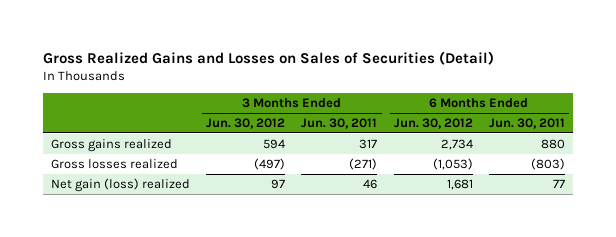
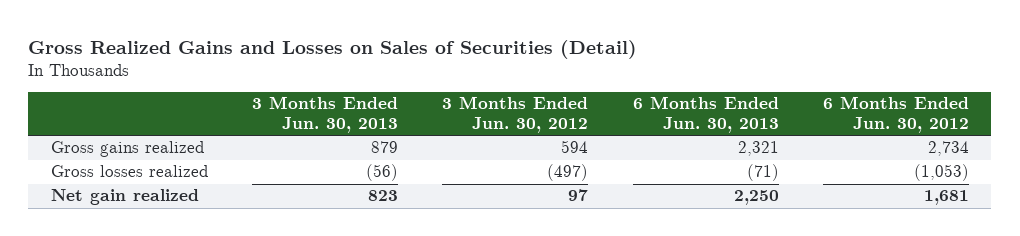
[301,118,378,130] Jun. 30, 2011 -> none
[488,118,565,130] Jun. 30, 2011 -> none
none -> [251,96,398,133] 3 Months Ended Jun. 30, 2013
none -> [632,96,779,133] 6 Months Ended Jun. 30, 2013
[51,177,191,192] Net gain (loss) realized -> [50,189,199,206] Net gain realized

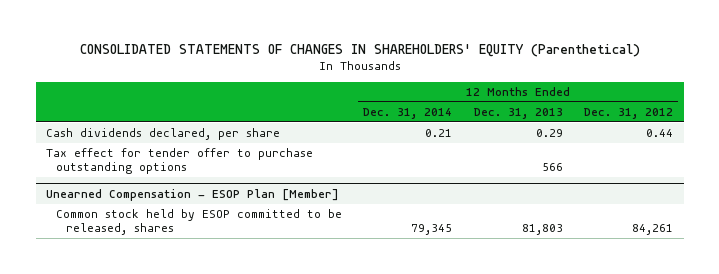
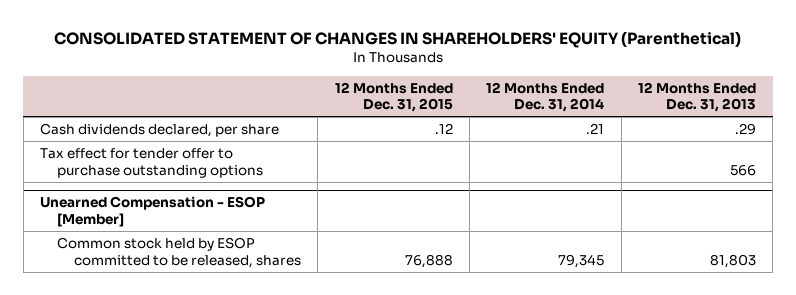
[79,43,640,57] CONSOLIDATED STATEMENTS OF CHANGES IN SHAREHOLDERS' EQUITY (Parenthetical) -> [53,30,741,48] CONSOLIDATED STATEMENT OF CHANGES IN SHAREHOLDERS' EQUITY (Parenthetical)
[583,107,673,119] Dec. 31, 2012 -> none
none -> [334,81,453,113] 12 Months Ended Dec. 31, 2015
[425,129,453,138] 0.21 -> [586,122,605,134] .21
[535,129,563,138] 0.29 -> [734,122,756,135] .29
[46,188,340,201] Unearned Compensation - ESOP Plan [Member] -> [39,196,265,227] Unearned Compensation - ESOP [Member]

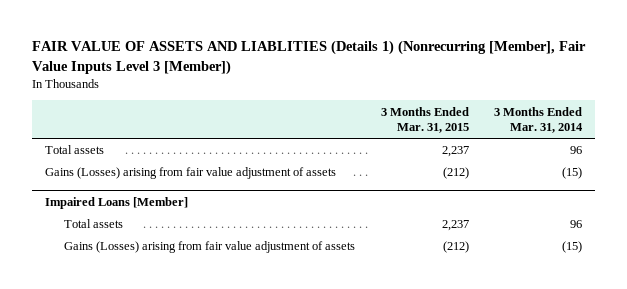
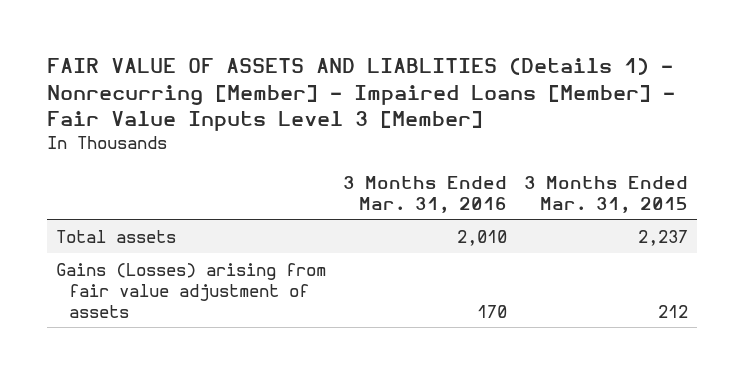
[31,40,586,75] FAIR VALUE OF ASSETS AND LIABLITIES (Details 1) (Nonrecurring [Member], Fair Value Inputs Level 3 [Member]) -> [46,58,675,132] FAIR VALUE OF ASSETS AND LIABLITIES (Details 1) - Nonrecurring [Member] - Impaired Loans [Member] - Fair Value Inputs Level 3 [Member]
[494,106,584,134] 3 Months Ended Mar. 31, 2014 -> none
none -> [343,175,508,213] 3 Months Ended Mar. 31, 2016
[44,197,188,210] Impaired Loans [Member] -> none
[64,219,124,229] Total assets -> none
[64,241,356,254] Gains (Losses) arising from fair value adjustment of assets -> none
[442,167,469,180] (212) -> [658,304,689,318] 212

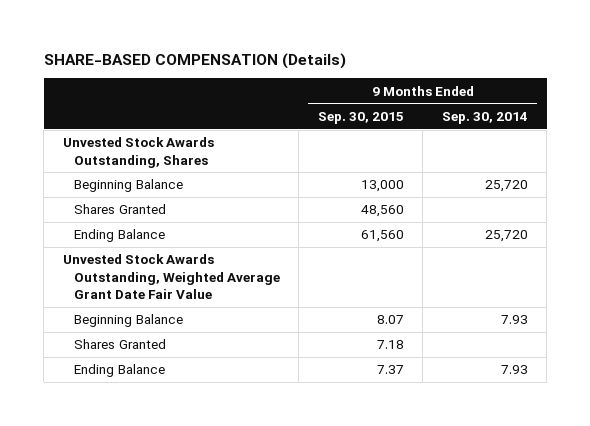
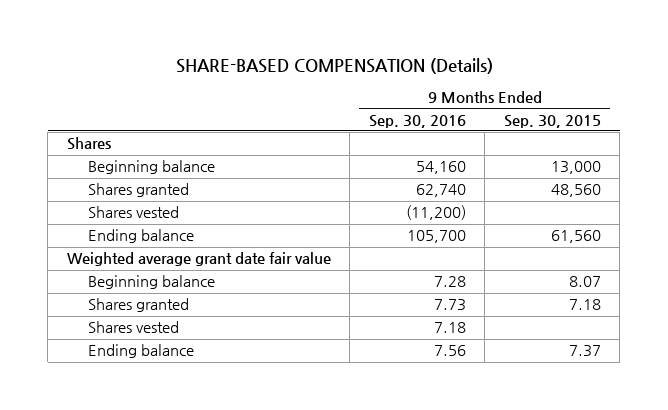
[441,112,528,125] Sep. 30, 2014 -> none
none -> [368,114,466,128] Sep. 30, 2016
[62,137,214,168] Unvested Stock Awards Outstanding, Shares -> [66,137,111,151] Shares
[73,179,183,193] Beginning Balance -> [87,160,215,175] Beginning balance
[73,204,166,215] Shares Granted -> [87,183,189,198] Shares granted
none -> [87,206,179,219] Shares vested
[73,229,165,243] Ending Balance -> [87,229,194,244] Ending balance
[62,254,280,299] Unvested Stock Awards Outstanding, Weighted Average Grant Date Fair Value -> [66,252,331,267] Weighted average grant date fair value
[73,314,183,328] Beginning Balance -> [87,275,215,290] Beginning balance
[73,339,166,350] Shares Granted -> [87,298,189,313] Shares granted
none -> [87,321,179,334] Shares vested
[73,364,165,378] Ending Balance -> [87,344,194,359] Ending balance

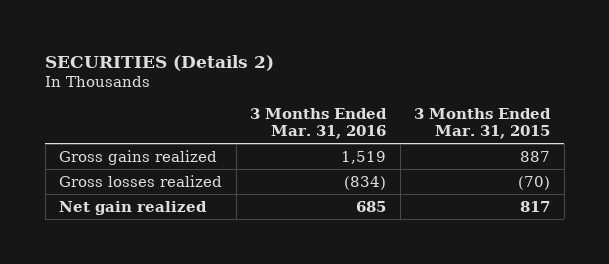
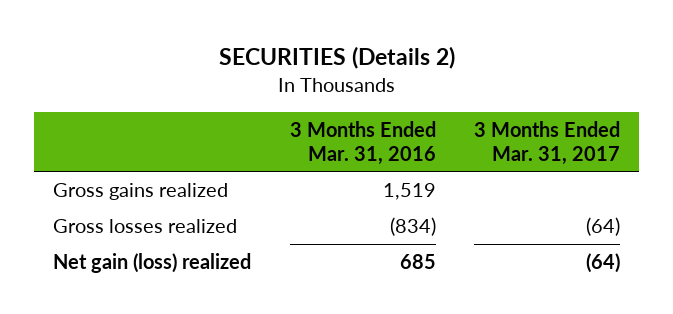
[414,108,552,140] 3 Months Ended Mar. 31, 2015 -> none
none -> [473,121,620,165] 3 Months Ended Mar. 31, 2017
[59,200,208,215] Net gain realized -> [53,253,252,274] Net gain (loss) realized

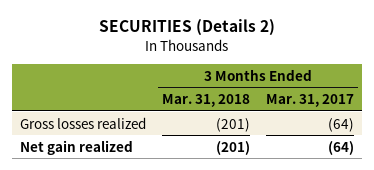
[289,121,436,165] 3 Months Ended Mar. 31, 2016 -> none
none -> [162,94,251,108] Mar. 31, 2018
[53,183,229,201] Gross gains realized -> none
[53,253,252,274] Net gain (loss) realized -> [19,139,133,155] Net gain realized

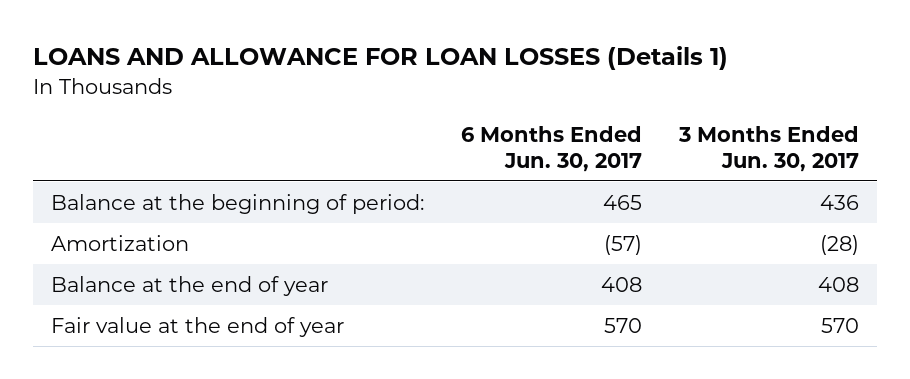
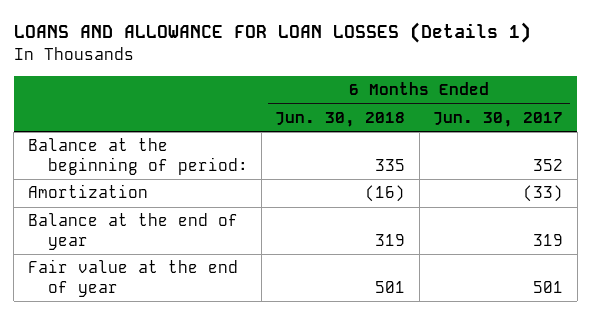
[677,126,859,172] 3 Months Ended Jun. 30, 2017 -> none
none -> [275,111,406,127] Jun. 30, 2018
[602,194,642,210] 465 -> [533,158,564,171] 352
[603,234,642,255] (57) -> [523,185,564,203] (33)
[600,276,642,292] 408 -> [533,233,564,246] 319
[603,317,642,333] 570 -> [533,280,564,293] 501

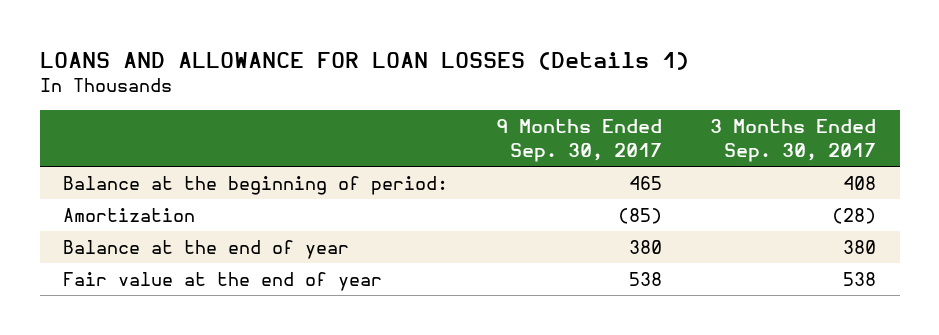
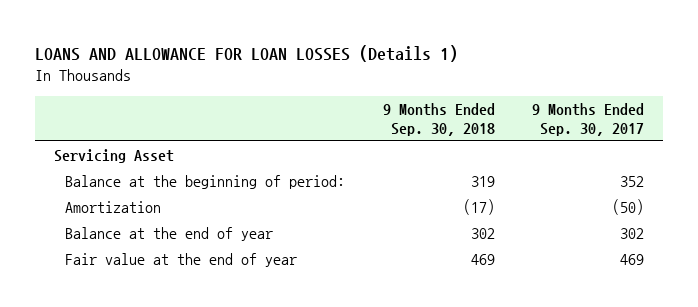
[709,119,876,162] 3 Months Ended Sep. 30, 2017 -> none
none -> [382,102,495,136] 9 Months Ended Sep. 30, 2018
none -> [53,148,174,163] Servicing Asset
[629,175,663,190] 465 -> [619,175,644,187] 352
[618,207,663,224] (85) -> [611,198,644,215] (50)
[629,239,663,254] 380 -> [619,227,644,239] 302
[629,271,663,286] 538 -> [619,253,644,265] 469

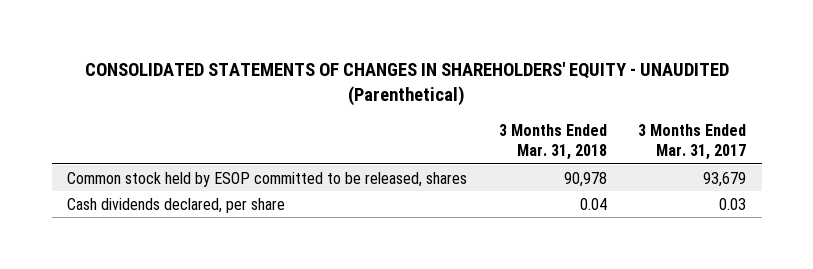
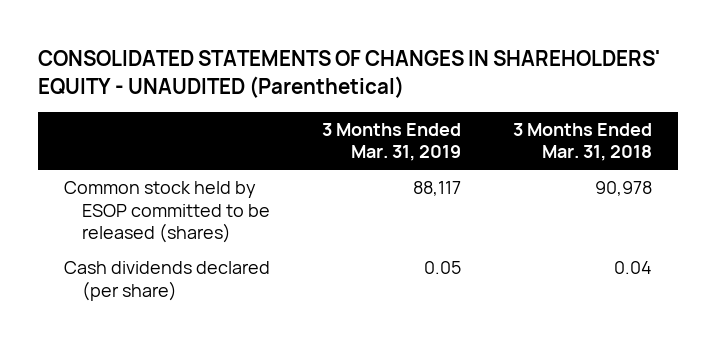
[637,124,746,161] 3 Months Ended Mar. 31, 2017 -> none
none -> [322,122,462,162] 3 Months Ended Mar. 31, 2019
[67,171,468,187] Common stock held by ESOP committed to be released, shares -> [63,181,271,243] Common stock held by ESOP committed to be released (shares)
[67,197,286,213] Cash dividends declared, per share -> [63,261,270,301] Cash dividends declared (per share)

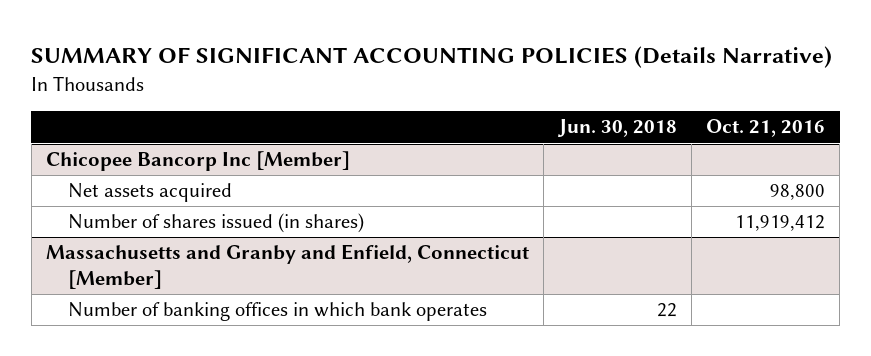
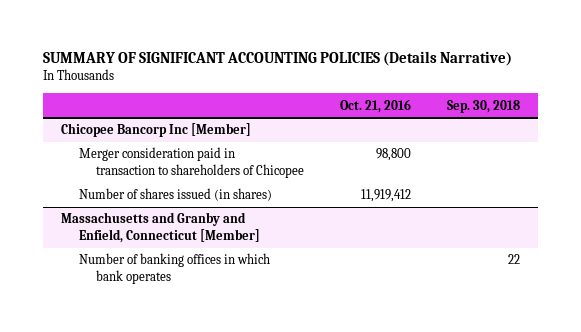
[556,119,677,138] Jun. 30, 2018 -> none
none -> [446,99,520,113] Sep. 30, 2018
[68,183,233,203] Net assets acquired -> [78,147,305,178] Merger consideration paid in transaction to shareholders of Chicopee

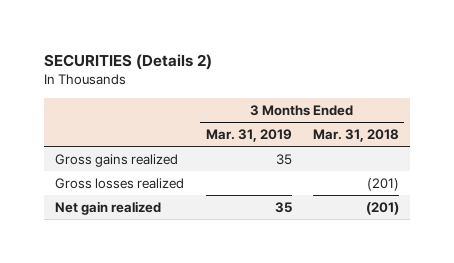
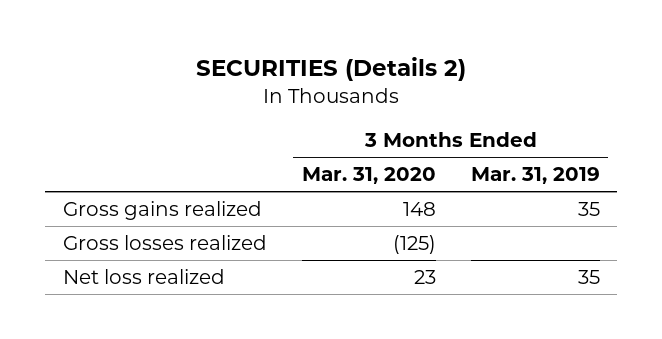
[312,129,399,143] Mar. 31, 2018 -> none
none -> [301,167,436,185] Mar. 31, 2020
[55,201,162,216] Net gain realized -> [62,269,225,285] Net loss realized

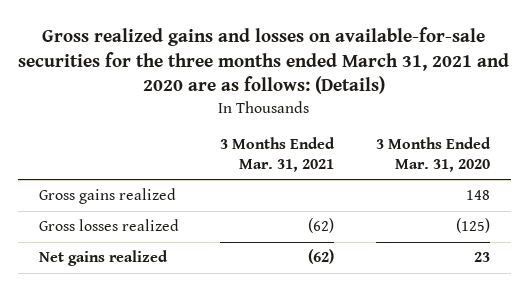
[196,57,467,82] SECURITIES (Details 2) -> [18,27,510,95] Gross realized gains and losses on available-for-sale securities for the three months ended March 31, 2021 and 2020 are as follows: (Details)
[470,167,600,185] Mar. 31, 2019 -> none
none -> [220,137,336,172] 3 Months Ended Mar. 31, 2021
[62,269,225,285] Net loss realized -> [38,250,168,267] Net gains realized

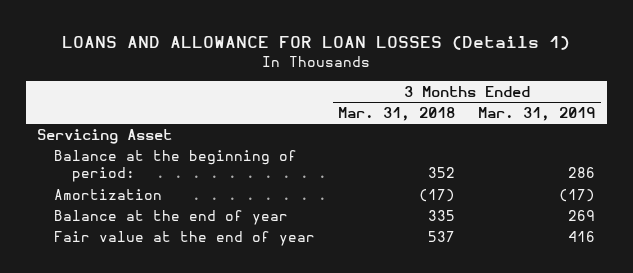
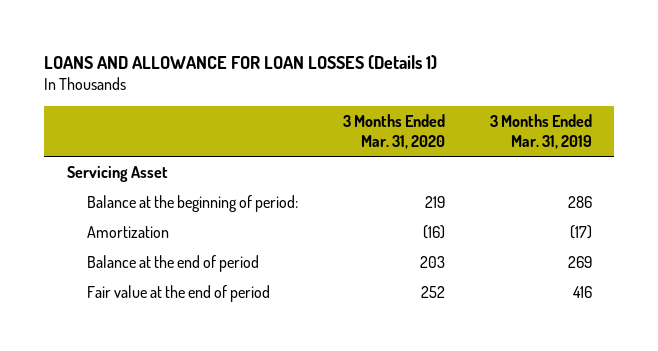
[338,107,456,122] Mar. 31, 2018 -> none
none -> [342,113,445,149] 3 Months Ended Mar. 31, 2020
[54,210,289,226] Balance at the end of year -> [86,254,259,272] Balance at the end of period
[54,231,316,247] Fair value at the end of year -> [86,284,270,302] Fair value at the end of period

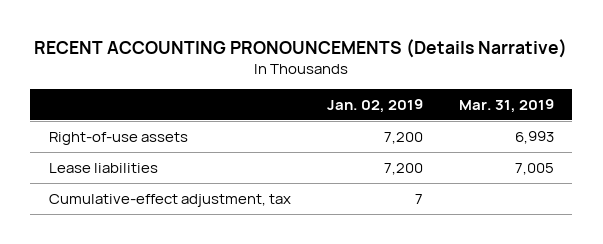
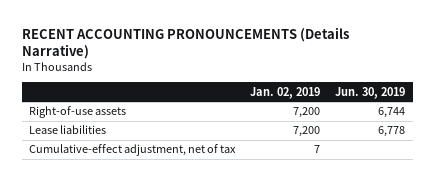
[459,98,555,113] Mar. 31, 2019 -> none
none -> [335,86,406,99] Jun. 30, 2019
[48,193,291,207] Cumulative-effect adjustment, tax -> [29,144,237,157] Cumulative-effect adjustment, net of tax

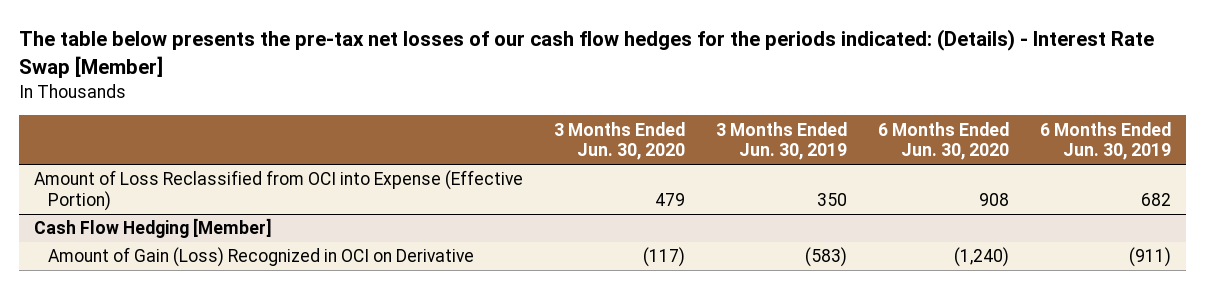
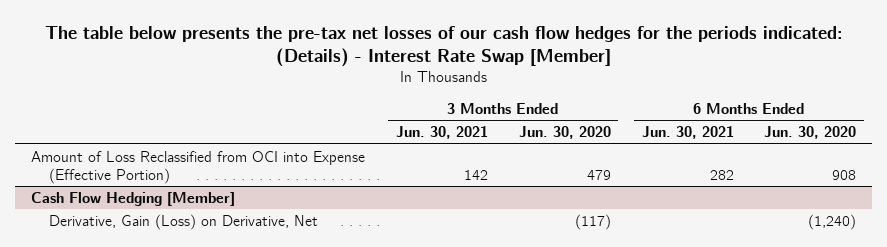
[715,121,847,161] 3 Months Ended Jun. 30, 2019 -> none
[1039,121,1171,161] 6 Months Ended Jun. 30, 2019 -> none
none -> [395,126,488,140] Jun. 30, 2021
none -> [641,126,734,140] Jun. 30, 2021
[48,247,475,268] Amount of Gain (Loss) Recognized in OCI on Derivative -> [48,213,318,230] Derivative, Gain (Loss) on Derivative, Net

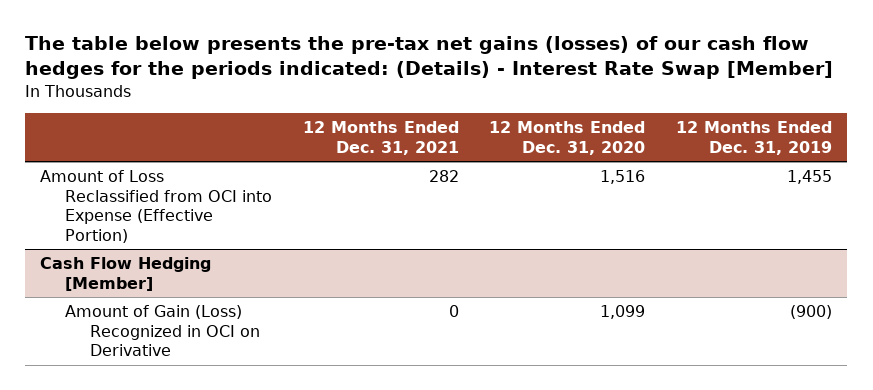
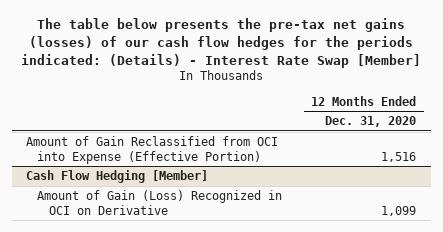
[302,121,459,155] 12 Months Ended Dec. 31, 2021 -> none
[676,121,833,155] 12 Months Ended Dec. 31, 2019 -> none
[40,170,273,243] Amount of Loss Reclassified from OCI into Expense (Effective Portion) -> [26,135,279,164] Amount of Gain Reclassified from OCI into Expense (Effective Portion)

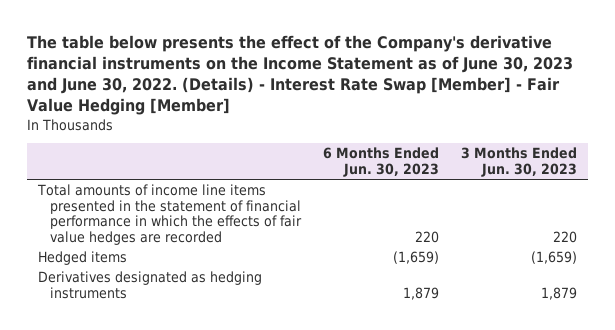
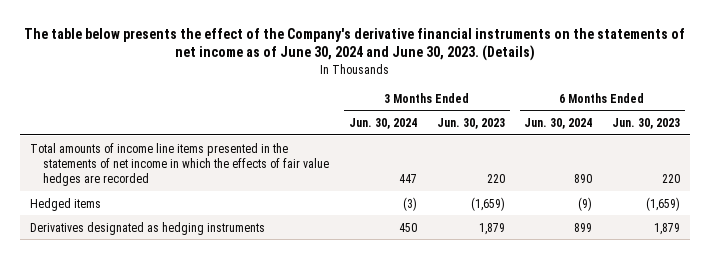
[27,35,574,116] The table below presents the effect of the Company's derivative financial instruments on the Income Statement as of June 30, 2023 and June 30, 2022. (Details) - Interest Rate Swap [Member] - Fair Value Hedging [Member] -> [23,27,685,62] The table below presents the effect of the Company's derivative financial instruments on the statements of net income as of June 30, 2024 and June 30, 2023. (Details)
none -> [349,117,418,129] Jun. 30, 2024
none -> [524,117,593,129] Jun. 30, 2024
[37,183,302,246] Total amounts of income line items presented in the statement of financial performance in which the effects of fair value hedges are recorded -> [29,142,330,186] Total amounts of income line items presented in the statements of net income in which the effects of fair value hedges are recorded

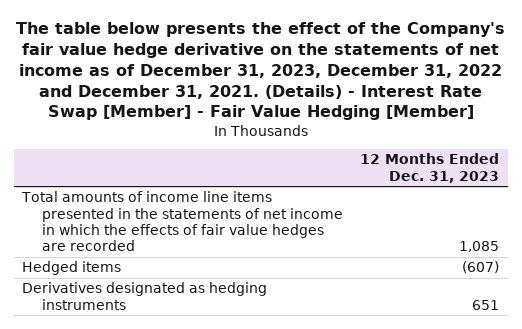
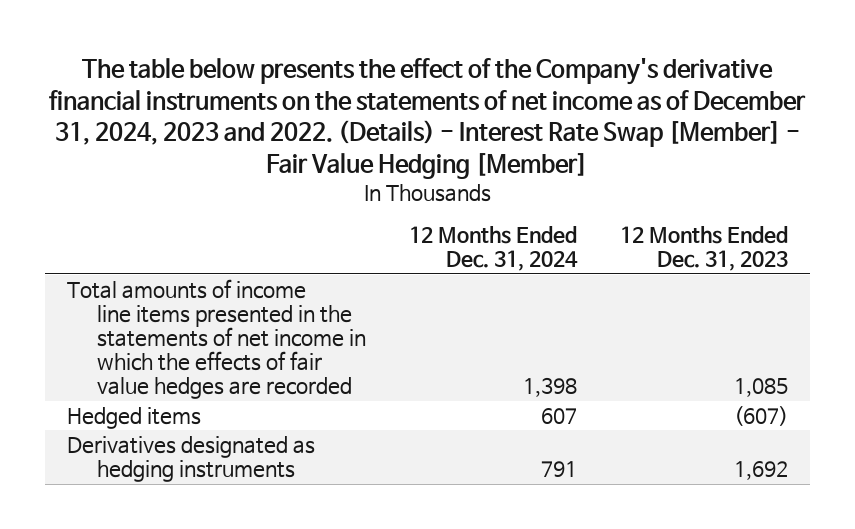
[15,22,505,121] The table below presents the effect of the Company's fair value hedge derivative on the statements of net income as of December 31, 2023, December 31, 2022 and December 31, 2021. (Details) - Interest Rate Swap [Member] - Fair Value Hedging [Member] -> [49,57,807,180] The table below presents the effect of the Company's derivative financial instruments on the statements of net income as of December 31, 2024, 2023 and 2022. (Details) - Interest Rate Swap [Member] - Fair Value Hedging [Member]
none -> [409,226,579,272] 12 Months Ended Dec. 31, 2024
[472,299,500,310] 651 -> [734,461,789,481] 1,692

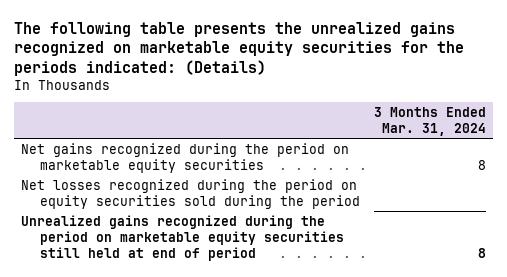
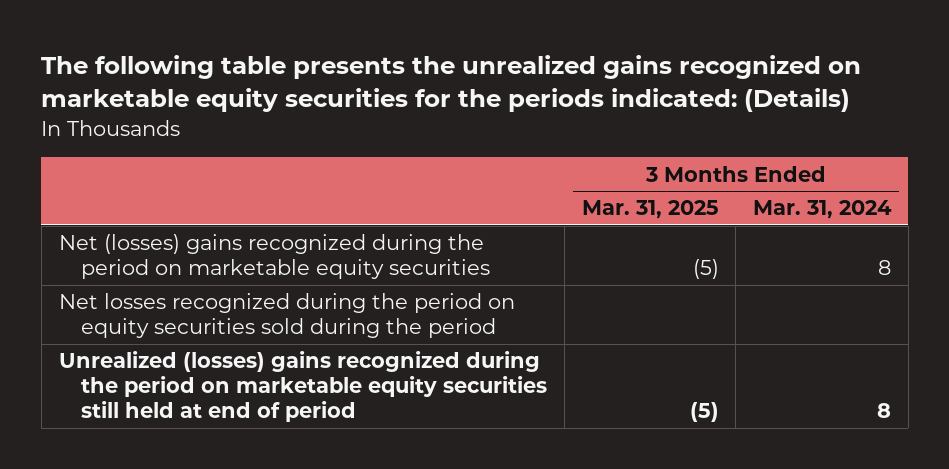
none -> [581,200,719,220] Mar. 31, 2025
[21,142,350,173] Net gains recognized during the period on marketable equity securities -> [58,234,491,280] Net (losses) gains recognized during the period on marketable equity securities
[21,214,345,261] Unrealized gains recognized during the period on marketable equity securities still held at end of period -> [58,351,548,423] Unrealized (losses) gains recognized during the period on marketable equity securities still held at end of period

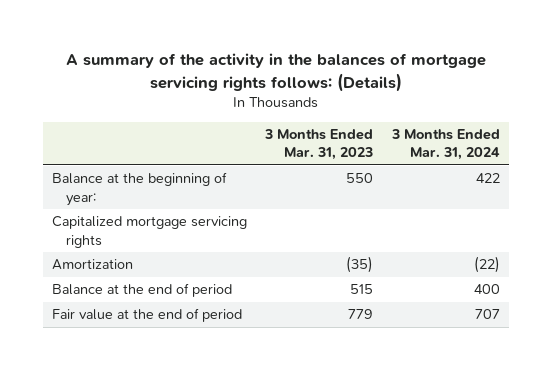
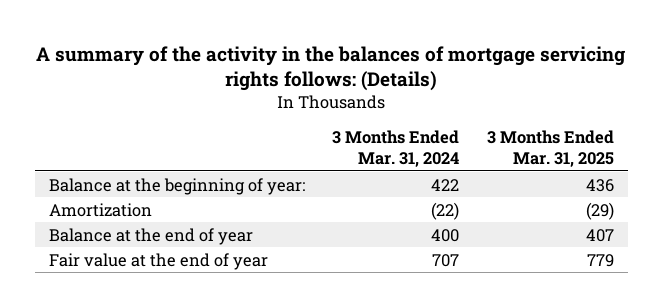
[264,128,374,161] 3 Months Ended Mar. 31, 2023 -> none
none -> [486,130,614,167] 3 Months Ended Mar. 31, 2025
[51,216,247,248] Capitalized mortgage servicing rights -> none
[51,283,232,298] Balance at the end of period -> [48,227,253,245] Balance at the end of year
[51,308,242,323] Fair value at the end of period -> [48,252,268,270] Fair value at the end of year

